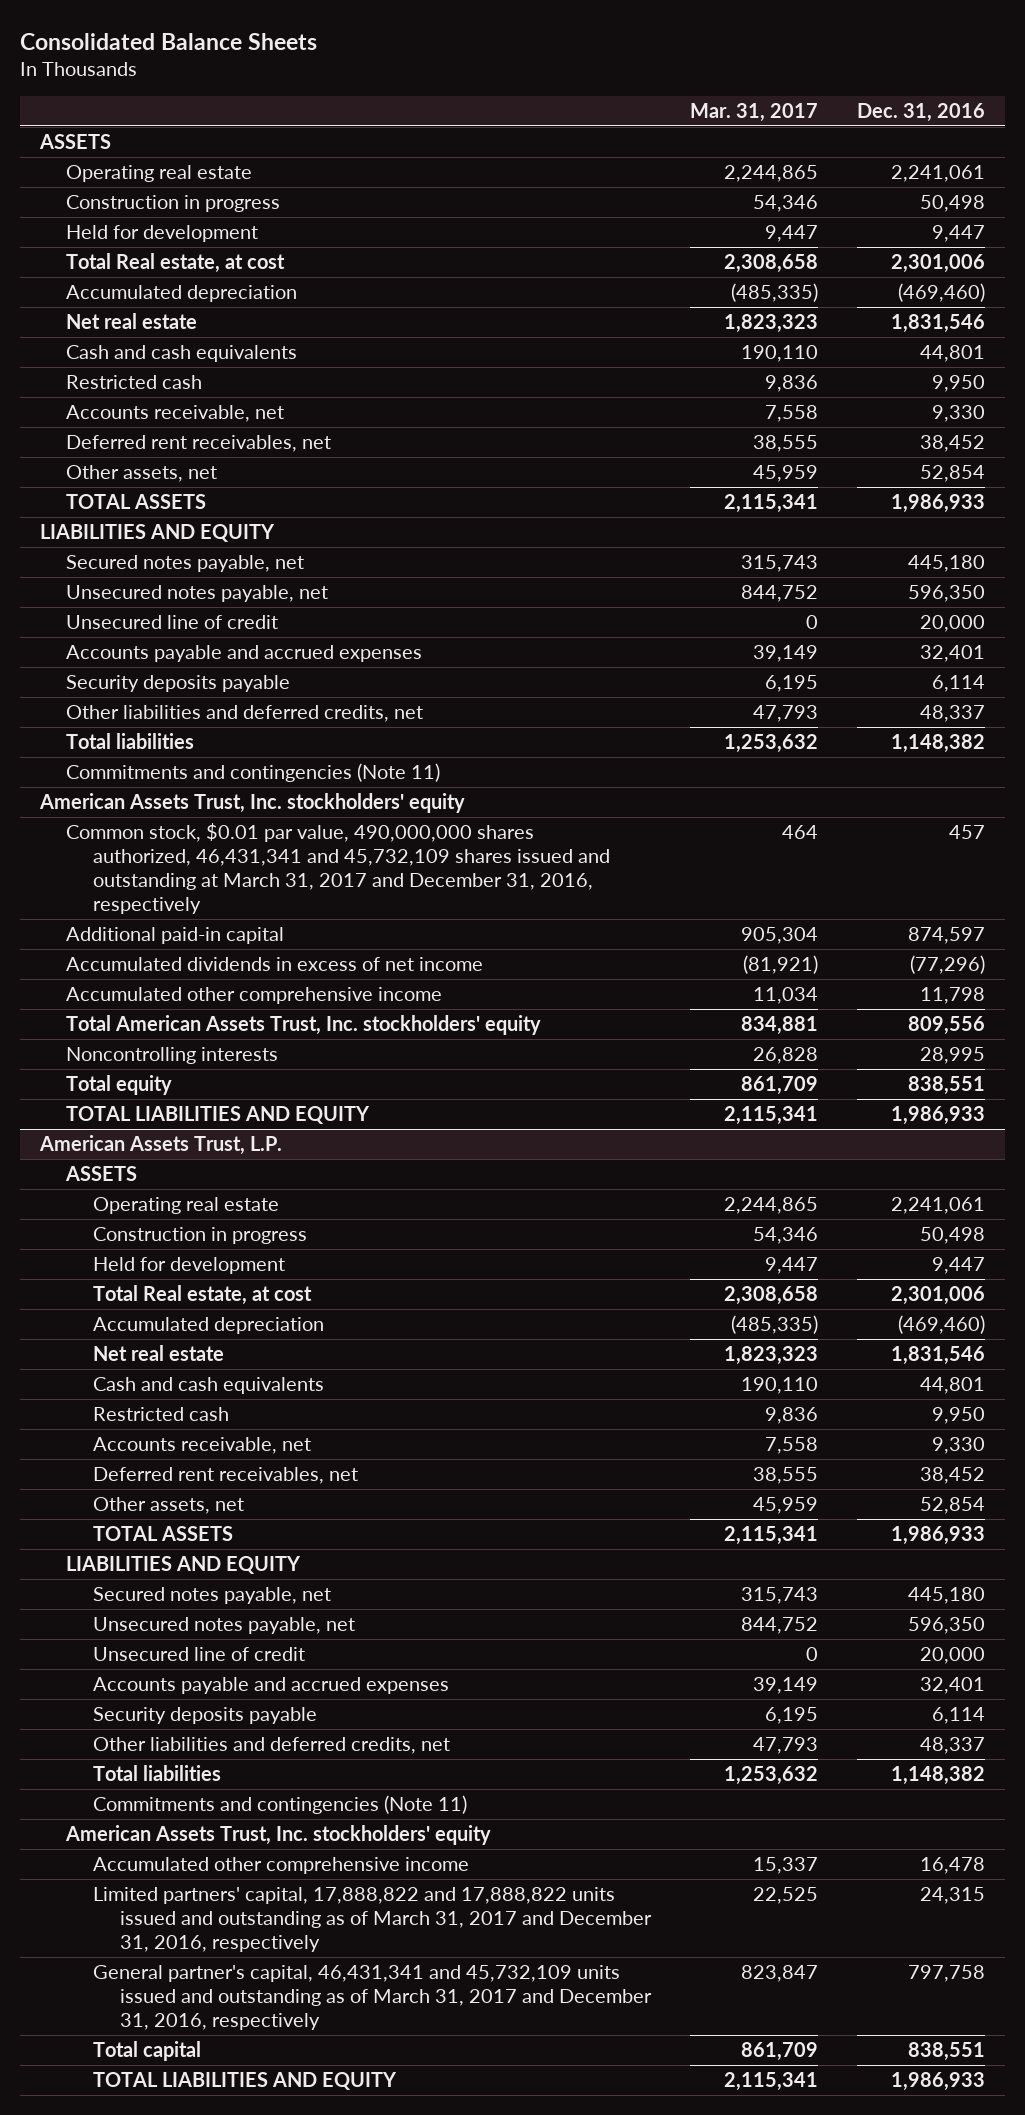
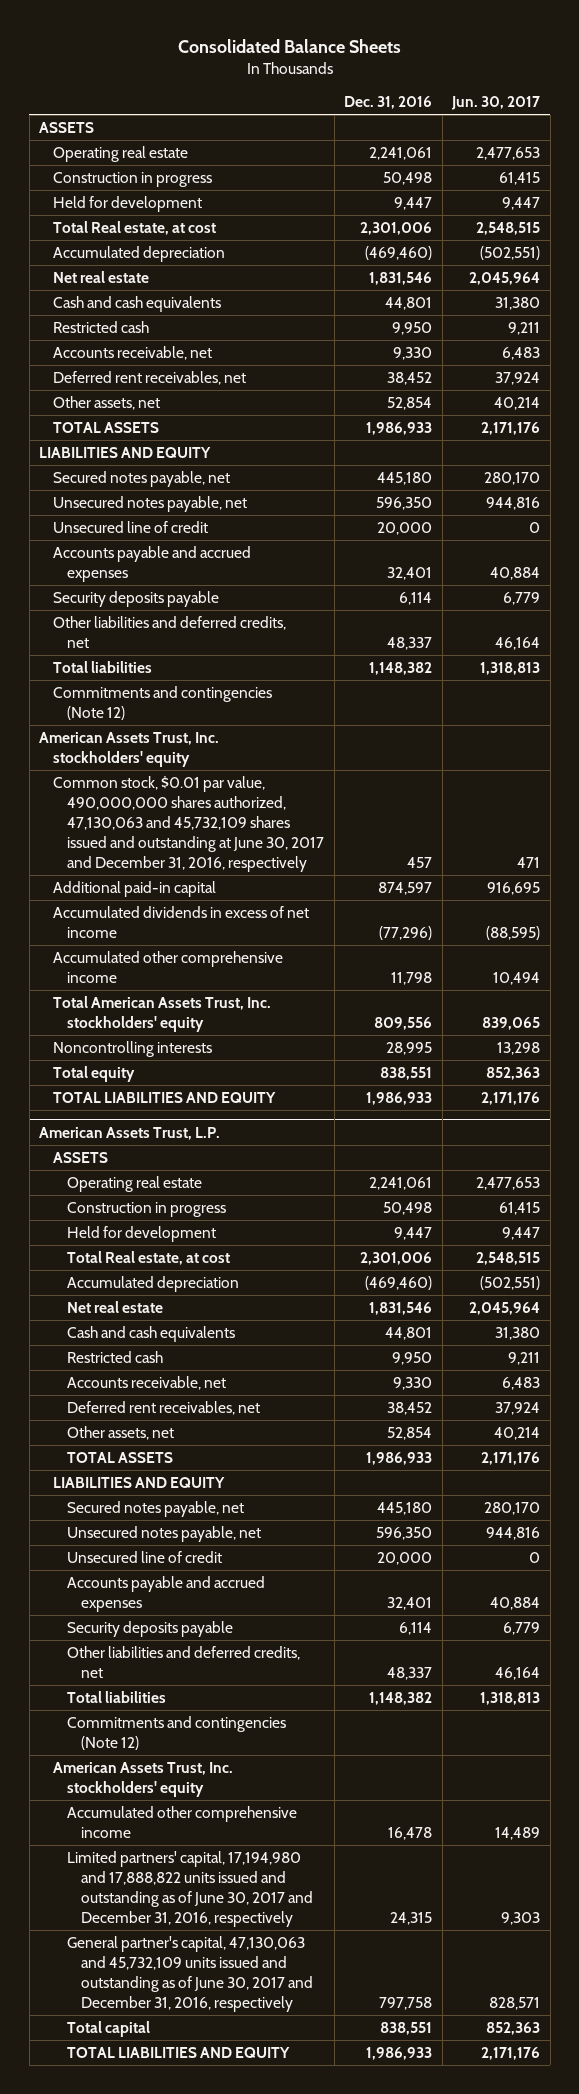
[690,102,819,122] Mar. 31, 2017 -> none
none -> [451,96,541,111] Jun. 30, 2017
[66,762,441,782] Commitments and contingencies (Note 11) -> [53,685,273,720] Commitments and contingencies (Note 12)
[66,822,610,914] Common stock, $0.01 par value, 490,000,000 shares authorized, 46,431,341 and 45,732,109 shares issued and outstanding at March 31, 2017 and December 31, 2016, respectively -> [53,775,325,872] Common stock, $0.01 par value, 490,000,000 shares authorized, 47,130,063 and 45,732,109 shares issued and outstanding at June 30, 2017 and December 31, 2016, respectively
[92,1794,467,1814] Commitments and contingencies (Note 11) -> [67,1715,287,1750] Commitments and contingencies (Note 12)
[92,1886,652,1952] Limited partners' capital, 17,888,822 and 17,888,822 units issued and outstanding as of March 31, 2017 and December 31, 2016, respectively -> [67,1850,314,1927] Limited partners' capital, 17,194,980 and 17,888,822 units issued and outstanding as of June 30, 2017 and December 31, 2016, respectively
[92,1964,652,2030] General partner's capital, 46,431,341 and 45,732,109 units issued and outstanding as of March 31, 2017 and December 31, 2016, respectively -> [67,1935,314,2012] General partner's capital, 47,130,063 and 45,732,109 units issued and outstanding as of June 30, 2017 and December 31, 2016, respectively

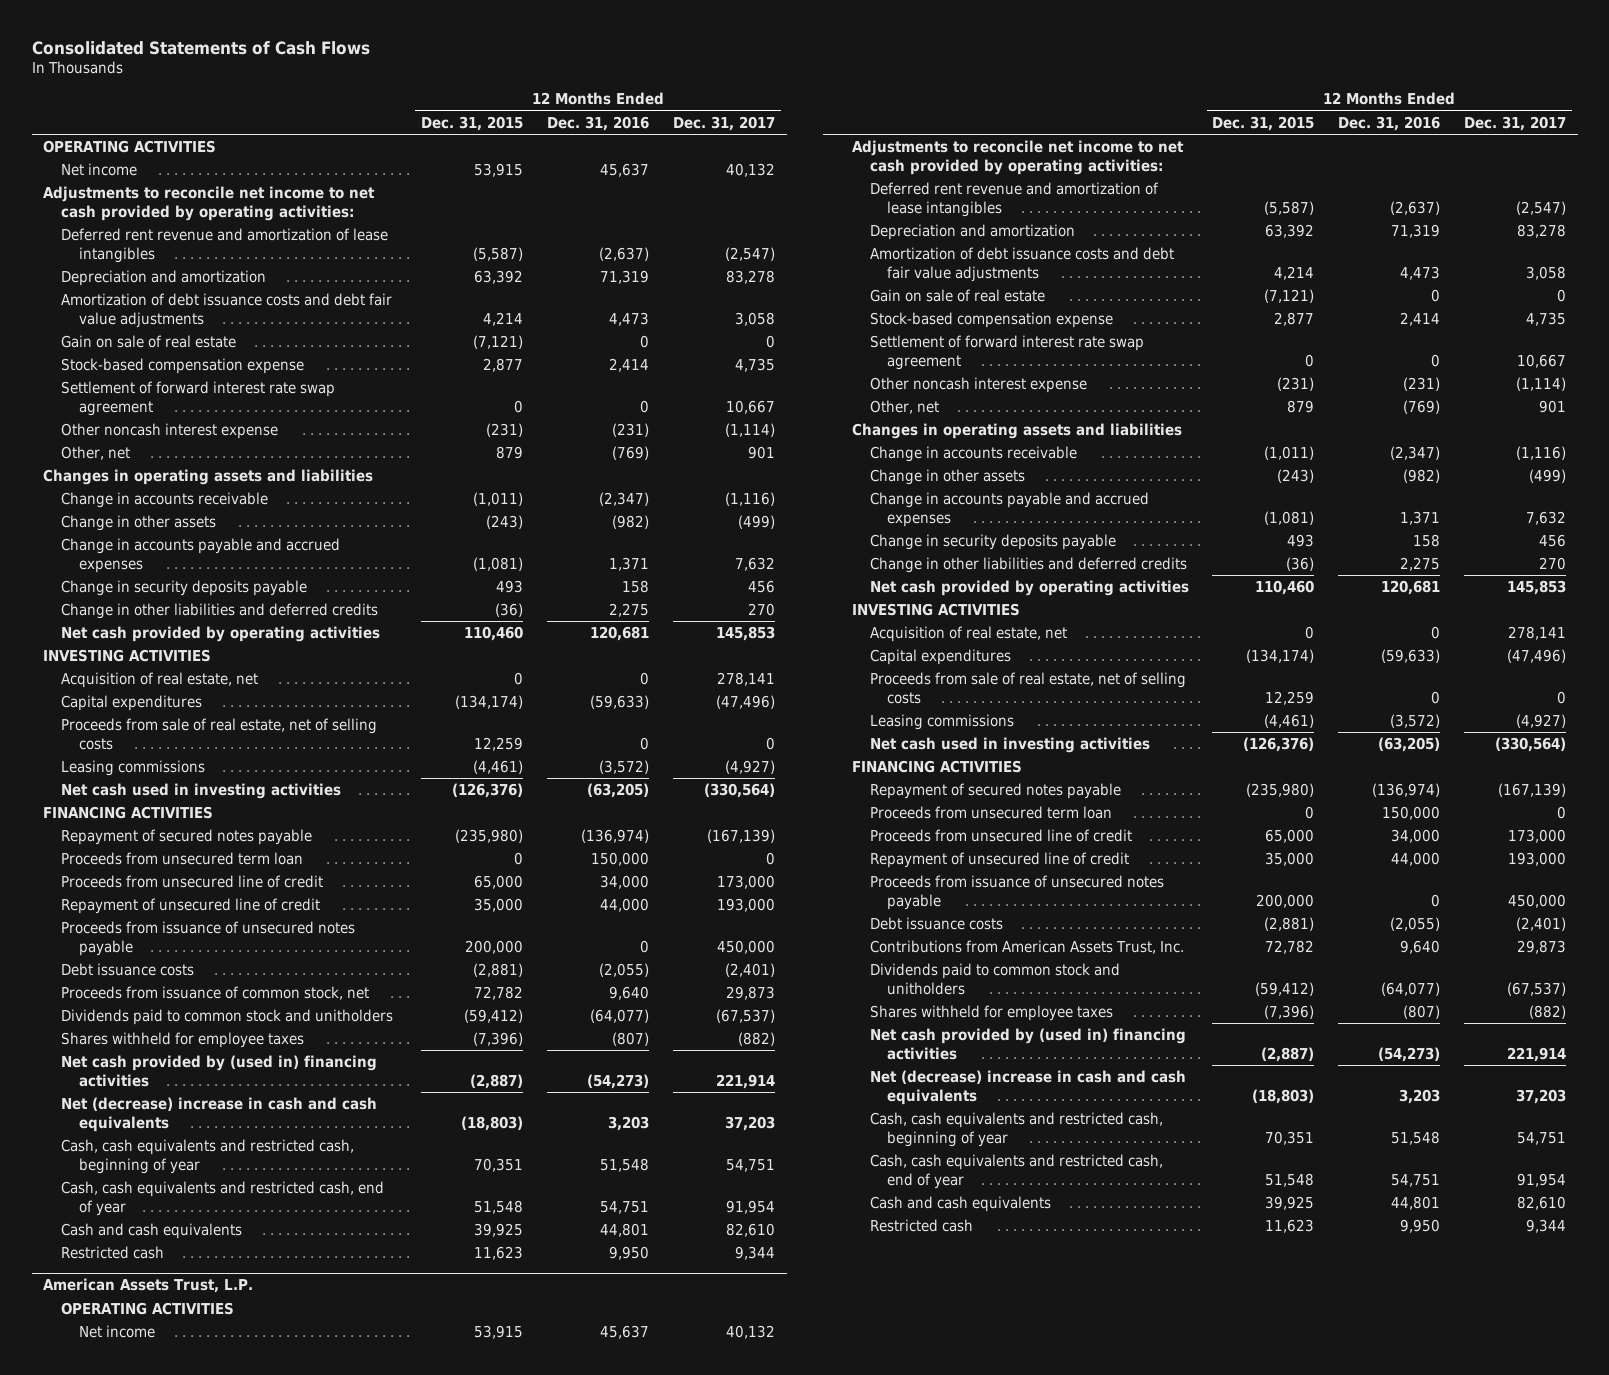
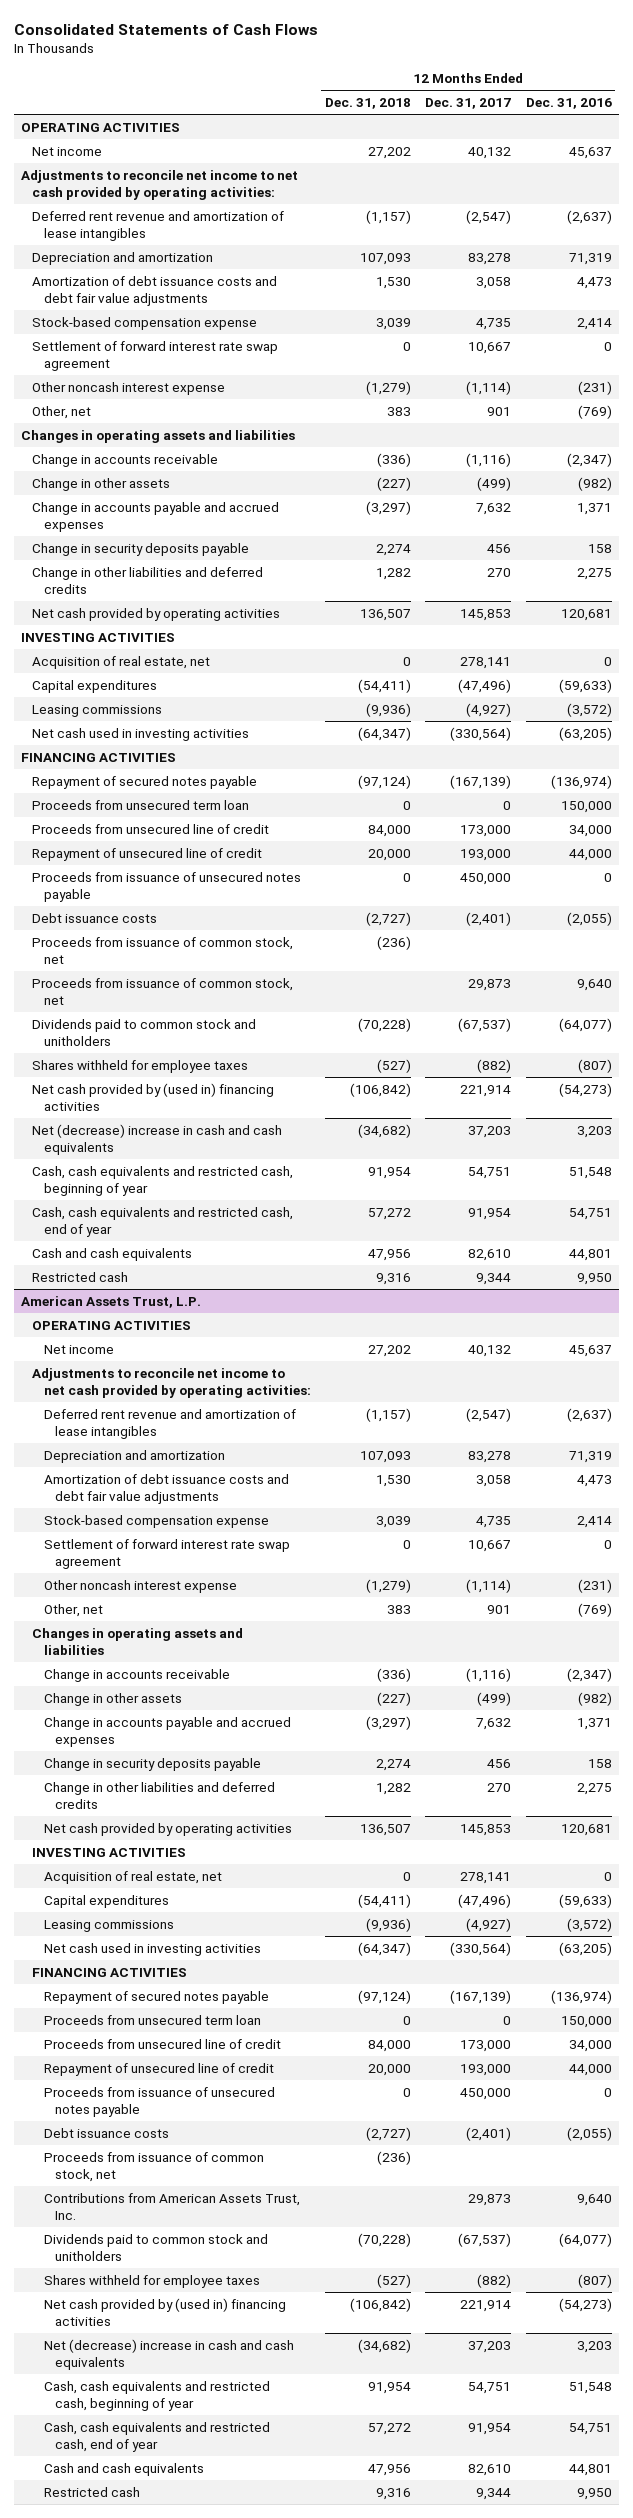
[421,115,524,131] Dec. 31, 2015 -> none
none -> [325,98,412,110] Dec. 31, 2018
[61,334,237,348] Gain on sale of real estate -> none
[61,717,378,750] Proceeds from sale of real estate, net of selling costs -> none
none -> [32,936,294,964] Proceeds from issuance of common stock, net
[869,288,1045,302] Gain on sale of real estate -> none
[869,671,1186,704] Proceeds from sale of real estate, net of selling costs -> none
none -> [43,2151,264,2182] Proceeds from issuance of common stock, net

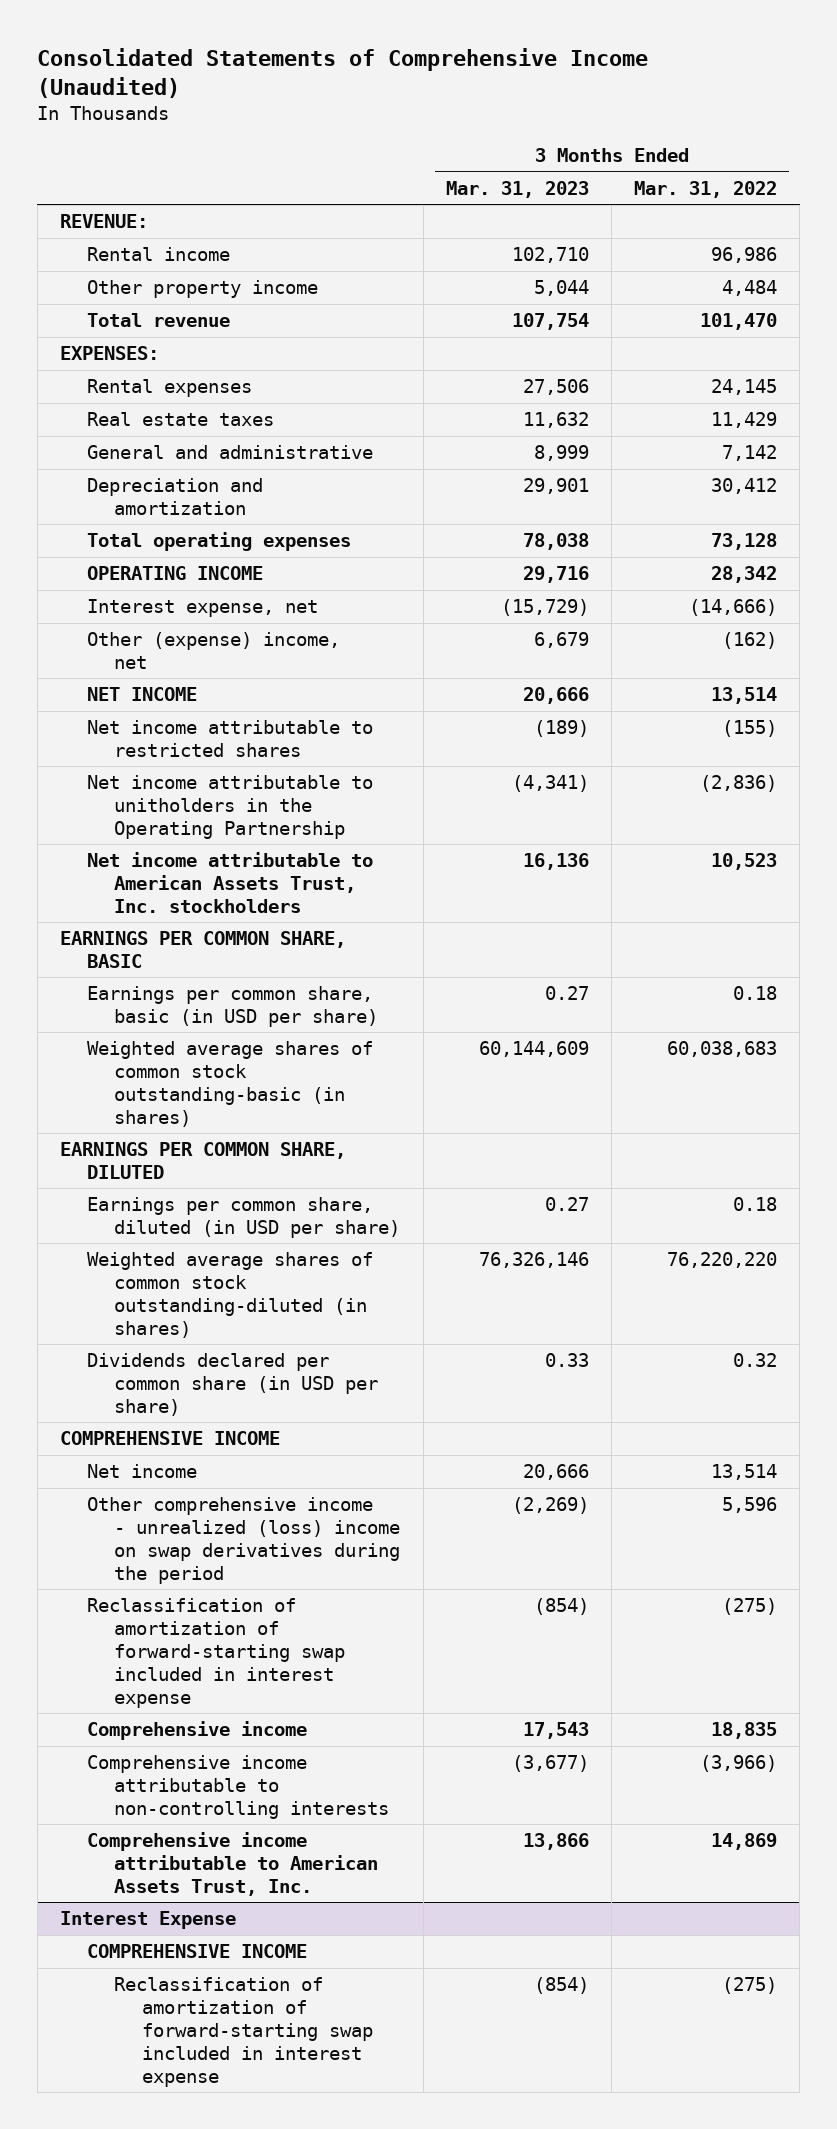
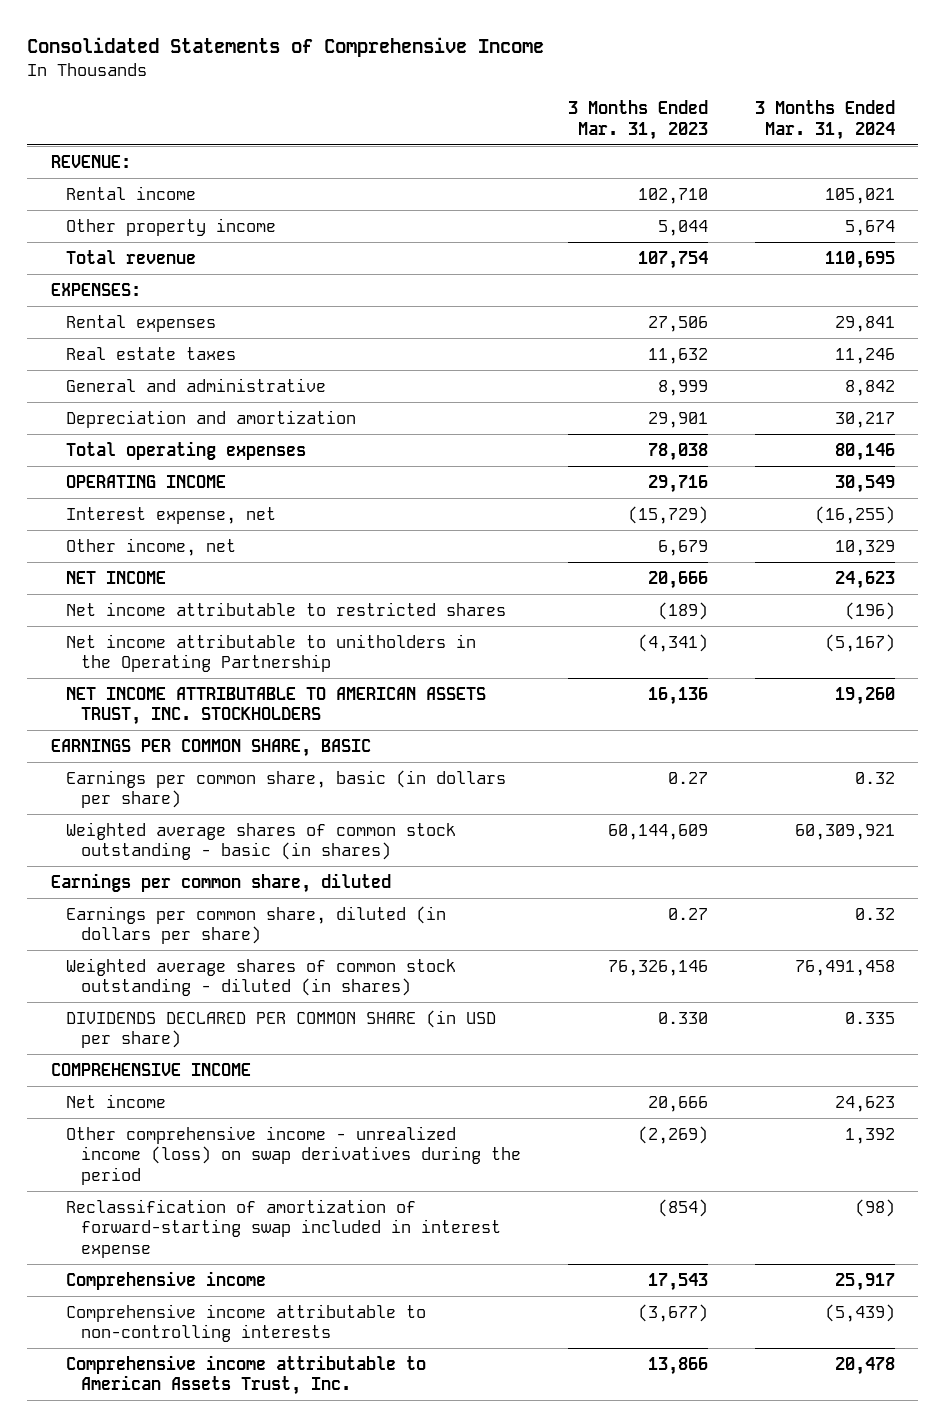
[37,48,649,99] Consolidated Statements of Comprehensive Income (Unaudited) -> [27,37,545,58] Consolidated Statements of Comprehensive Income
[634,180,778,198] Mar. 31, 2022 -> none
none -> [754,100,895,140] 3 Months Ended Mar. 31, 2024
[87,632,341,669] Other (expense) income, net -> [65,537,236,556] Other income, net
[87,852,374,913] Net income attributable to American Assets Trust, Inc. stockholders -> [65,686,486,726] NET INCOME ATTRIBUTABLE TO AMERICAN ASSETS TRUST, INC. STOCKHOLDERS
[87,986,379,1027] Earnings per common share, basic (in USD per share) -> [65,769,506,809] Earnings per common share, basic (in dollars per share)
[87,1041,374,1127] Weighted average shares of common stock outstanding-basic (in shares) -> [65,821,456,861] Weighted average shares of common stock outstanding - basic (in shares)
[59,1142,346,1179] EARNINGS PER COMMON SHARE, DILUTED -> [51,872,392,893] Earnings per common share, diluted
[87,1197,401,1238] Earnings per common share, diluted (in USD per share) -> [65,905,446,945] Earnings per common share, diluted (in dollars per share)
[87,1252,374,1338] Weighted average shares of common stock outstanding-diluted (in shares) -> [65,957,456,997] Weighted average shares of common stock outstanding - diluted (in shares)
[87,1353,379,1416] Dividends declared per common share (in USD per share) -> [65,1009,496,1049] DIVIDENDS DECLARED PER COMMON SHARE (in USD per share)
[544,1353,589,1368] 0.33 -> [657,1011,708,1024] 0.330
[87,1497,401,1584] Other comprehensive income - unrealized (loss) income on swap derivatives during the period -> [65,1125,521,1185] Other comprehensive income - unrealized income (loss) on swap derivatives during the period
[59,1911,236,1930] Interest Expense -> none
[87,1944,308,1959] COMPREHENSIVE INCOME -> none
[114,1977,373,2087] Reclassification of amortization of forward-starting swap included in interest expense -> none

